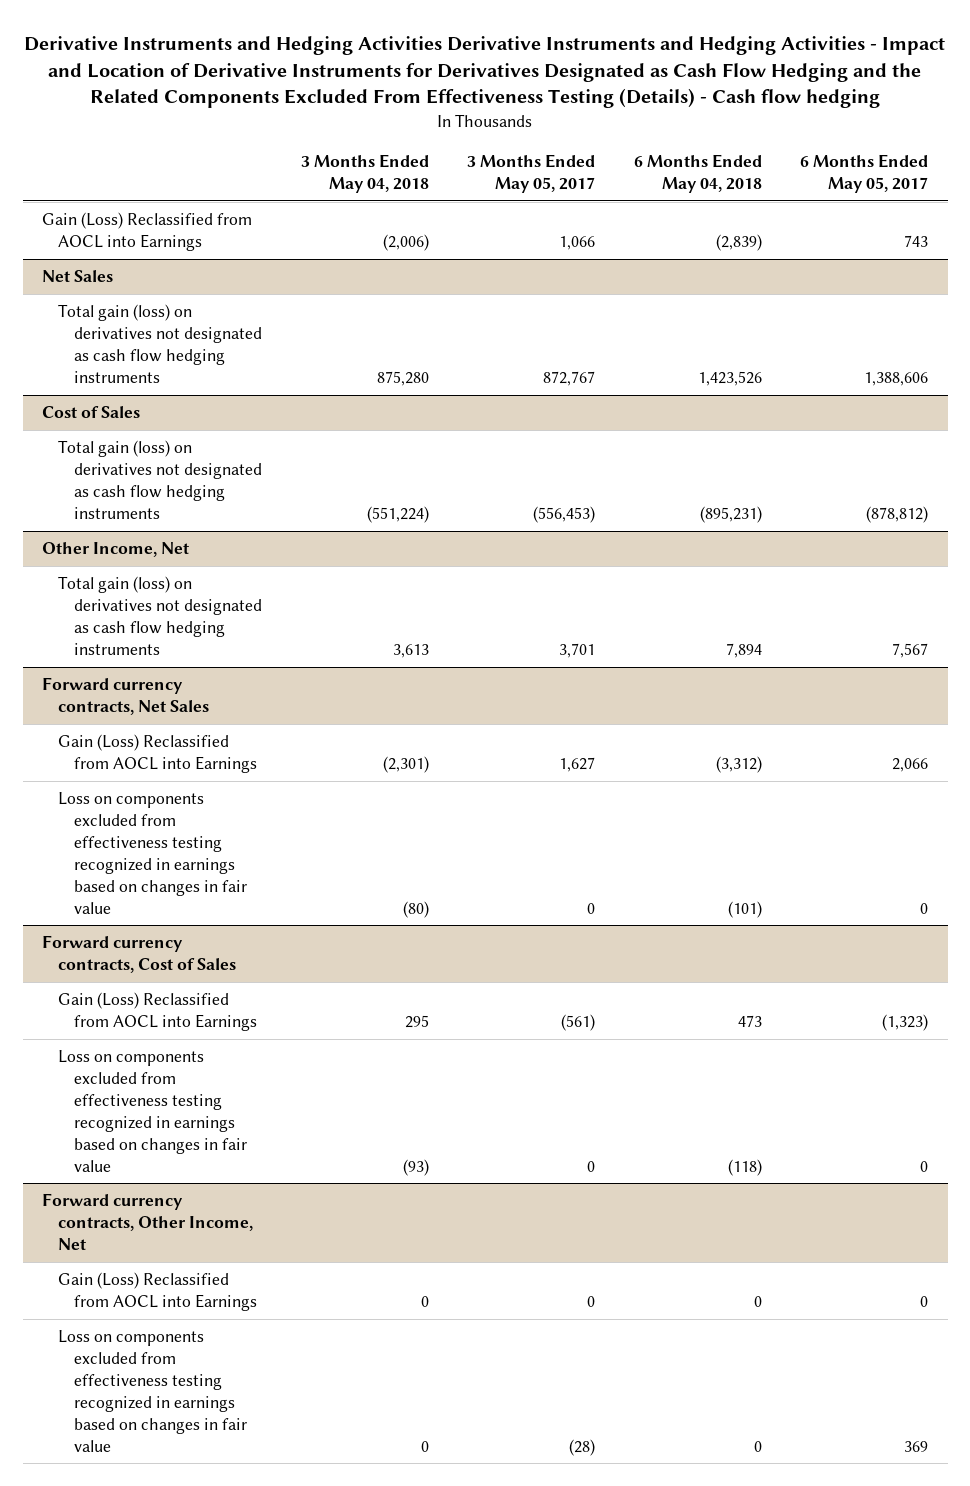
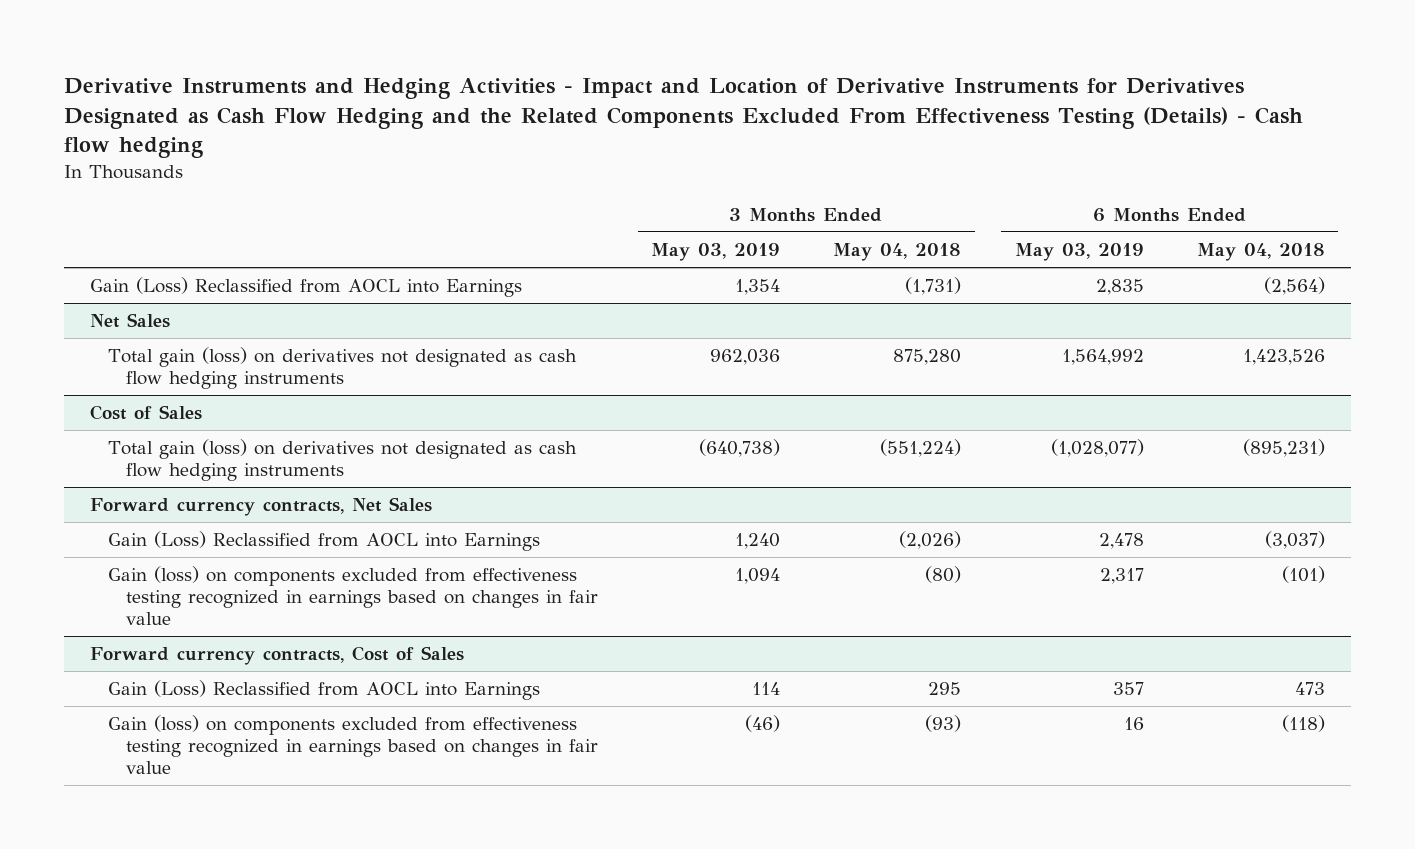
[24,35,946,109] Derivative Instruments and Hedging Activities Derivative Instruments and Hedging Activities - Impact and Location of Derivative Instruments for Derivatives Designated as Cash Flow Hedging and the Related Components Excluded From Effectiveness Testing (Details) - Cash flow hedging -> [63,78,1303,159] Derivative Instruments and Hedging Activities - Impact and Location of Derivative Instruments for Derivatives Designated as Cash Flow Hedging and the Related Components Excluded From Effectiveness Testing (Details) - Cash flow hedging
[467,154,596,194] 3 Months Ended May 05, 2017 -> none
[800,154,929,194] 6 Months Ended May 05, 2017 -> none
none -> [651,243,781,262] May 03, 2019
none -> [1014,243,1144,262] May 03, 2019
[382,233,429,251] (2,006) -> [905,277,962,296] (1,731)
[715,233,762,251] (2,839) -> [1263,277,1325,296] (2,564)
[42,542,190,558] Other Income, Net -> none
[58,576,263,655] Total gain (loss) on derivatives not designated as cash flow hedging instruments -> none
[382,755,429,773] (2,301) -> [899,531,962,550] (2,026)
[715,755,762,773] (3,312) -> [1264,531,1325,550] (3,037)
[58,792,248,914] Loss on components excluded from effectiveness testing recognized in earnings based on changes in fair value -> [108,566,599,626] Gain (loss) on components excluded from effectiveness testing recognized in earnings based on changes in fair value
[42,1193,254,1250] Forward currency contracts, Other Income, Net -> none
[58,1272,258,1311] Gain (Loss) Reclassified from AOCL into Earnings -> none
[58,1330,248,1452] Loss on components excluded from effectiveness testing recognized in earnings based on changes in fair value -> none
[58,1050,248,1172] Loss on components excluded from effectiveness testing recognized in earnings based on changes in fair value -> [108,715,599,775] Gain (loss) on components excluded from effectiveness testing recognized in earnings based on changes in fair value

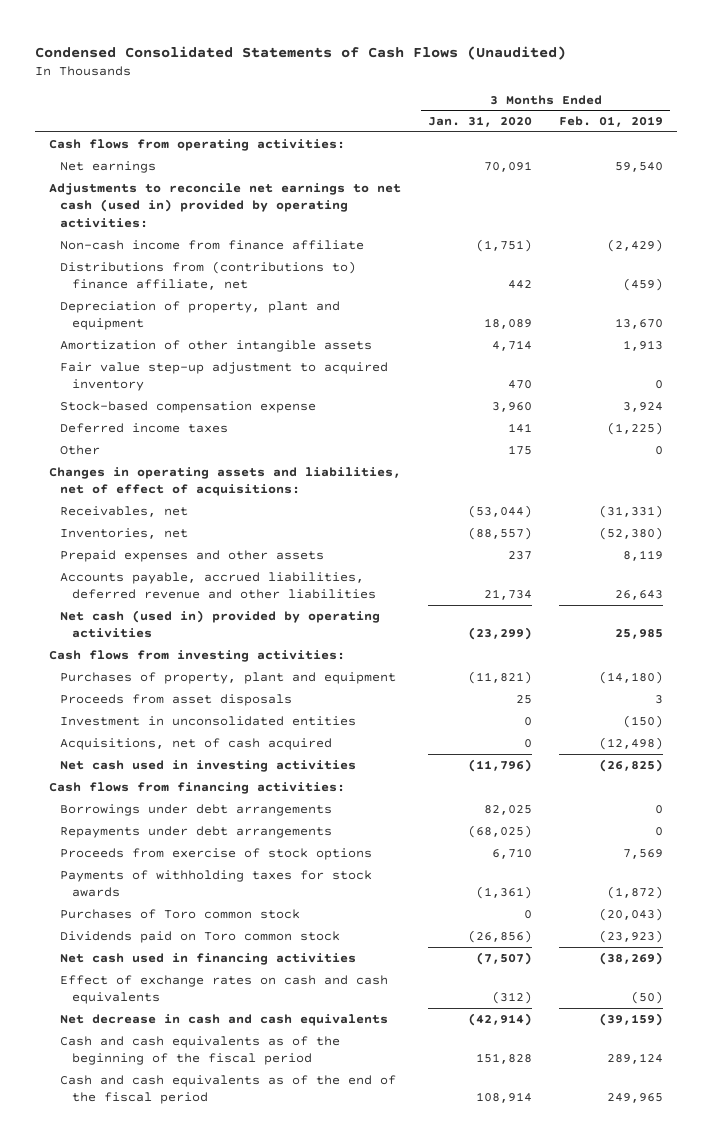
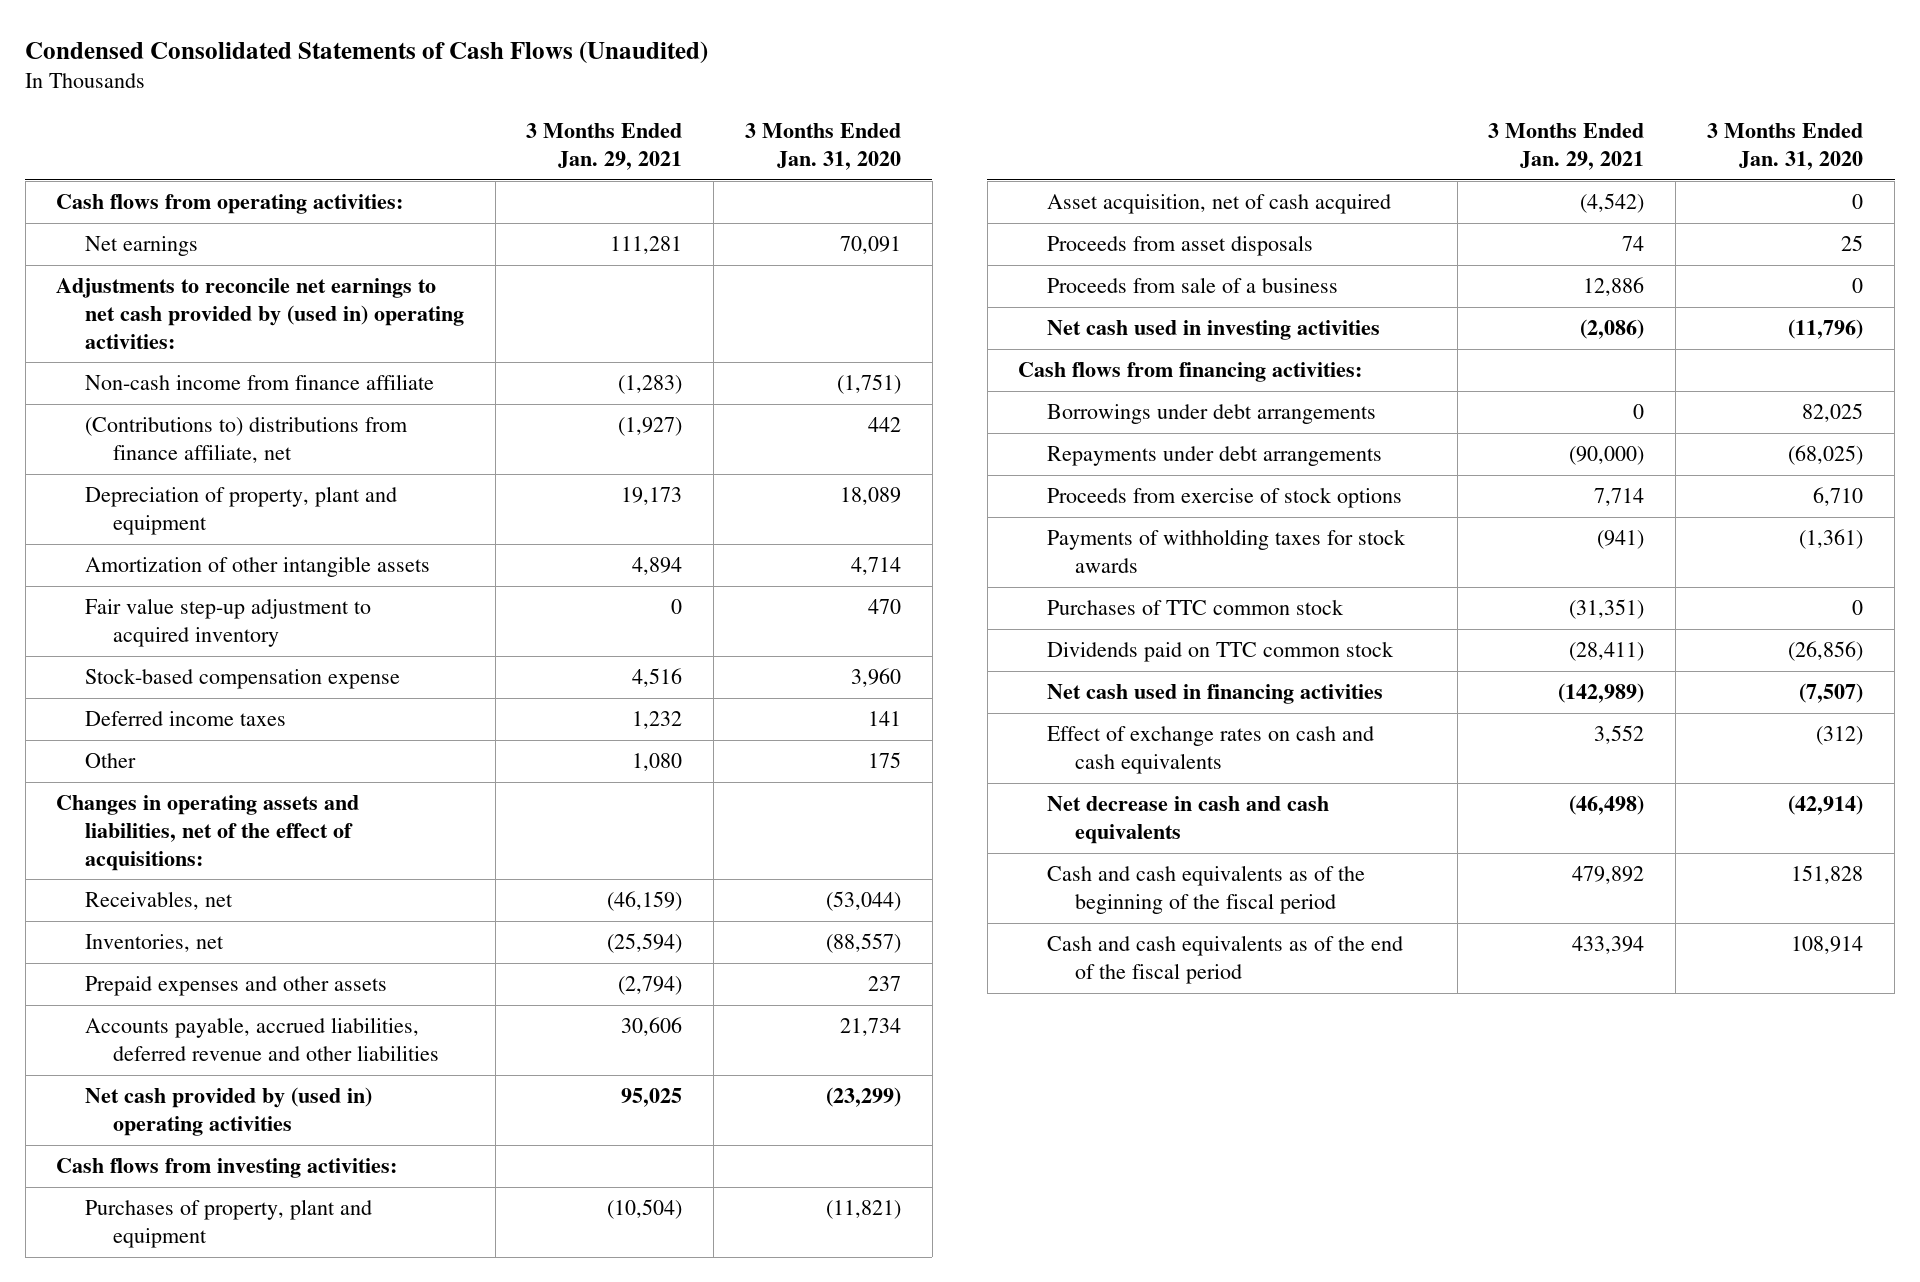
[559,116,664,128] Feb. 01, 2019 -> none
none -> [526,123,683,171] 3 Months Ended Jan. 29, 2021
[48,182,401,228] Adjustments to reconcile net earnings to net cash (used in) provided by operating activities: -> [56,278,464,349] Adjustments to reconcile net earnings to net cash provided by (used in) operating activities:
[60,260,357,291] Distributions from (contributions to) finance affiliate, net -> [84,417,408,463] (Contributions to) distributions from finance affiliate, net
[48,466,401,497] Changes in operating assets and liabilities, net of effect of acquisitions: -> [56,795,360,871] Changes in operating assets and liabilities, net of the effect of acquisitions:
[60,609,381,639] Net cash (used in) provided by operating activities -> [84,1087,372,1136] Net cash provided by (used in) operating activities
none -> [1046,194,1391,215] Asset acquisition, net of cash acquired
[60,715,357,726] Investment in unconsolidated entities -> none
[60,737,333,750] Acquisitions, net of cash acquired -> none
none -> [1046,277,1338,294] Proceeds from sale of a business
[60,908,301,919] Purchases of Toro common stock -> [1046,599,1344,616] Purchases of TTC common stock
[60,930,341,943] Dividends paid on Toro common stock -> [1046,641,1394,663] Dividends paid on TTC common stock

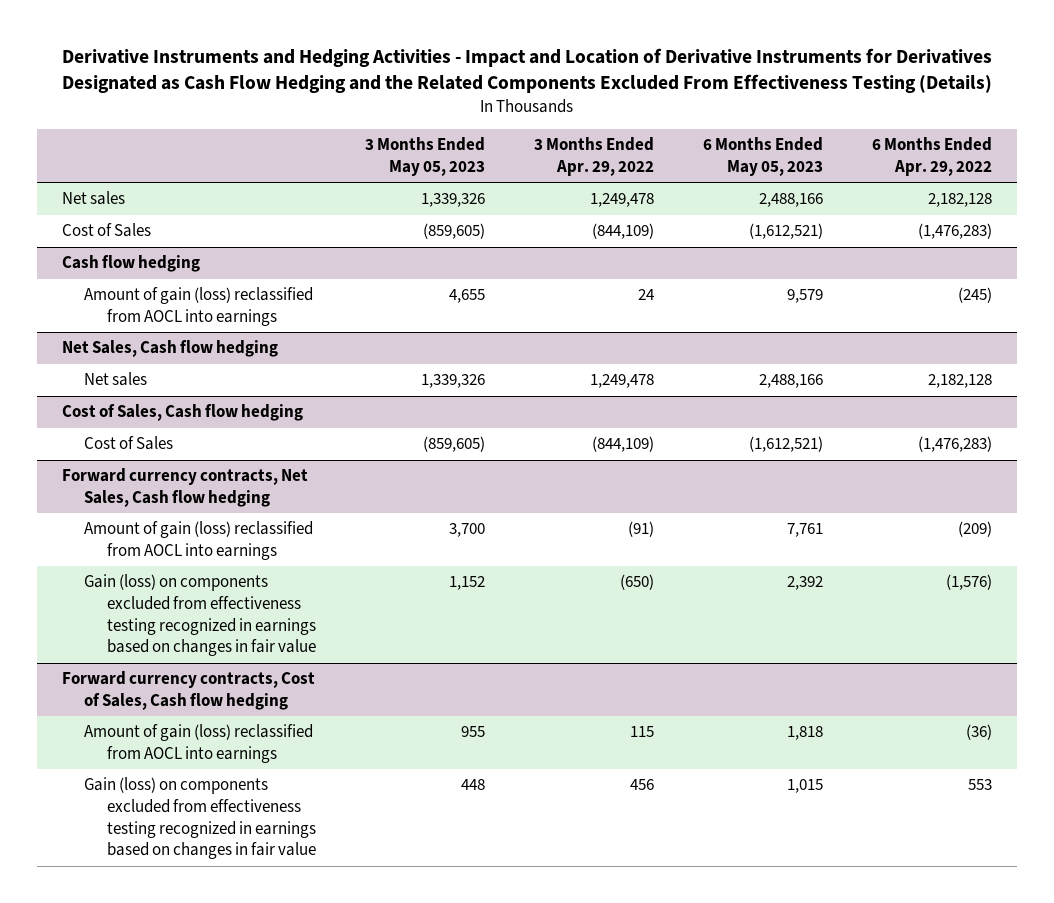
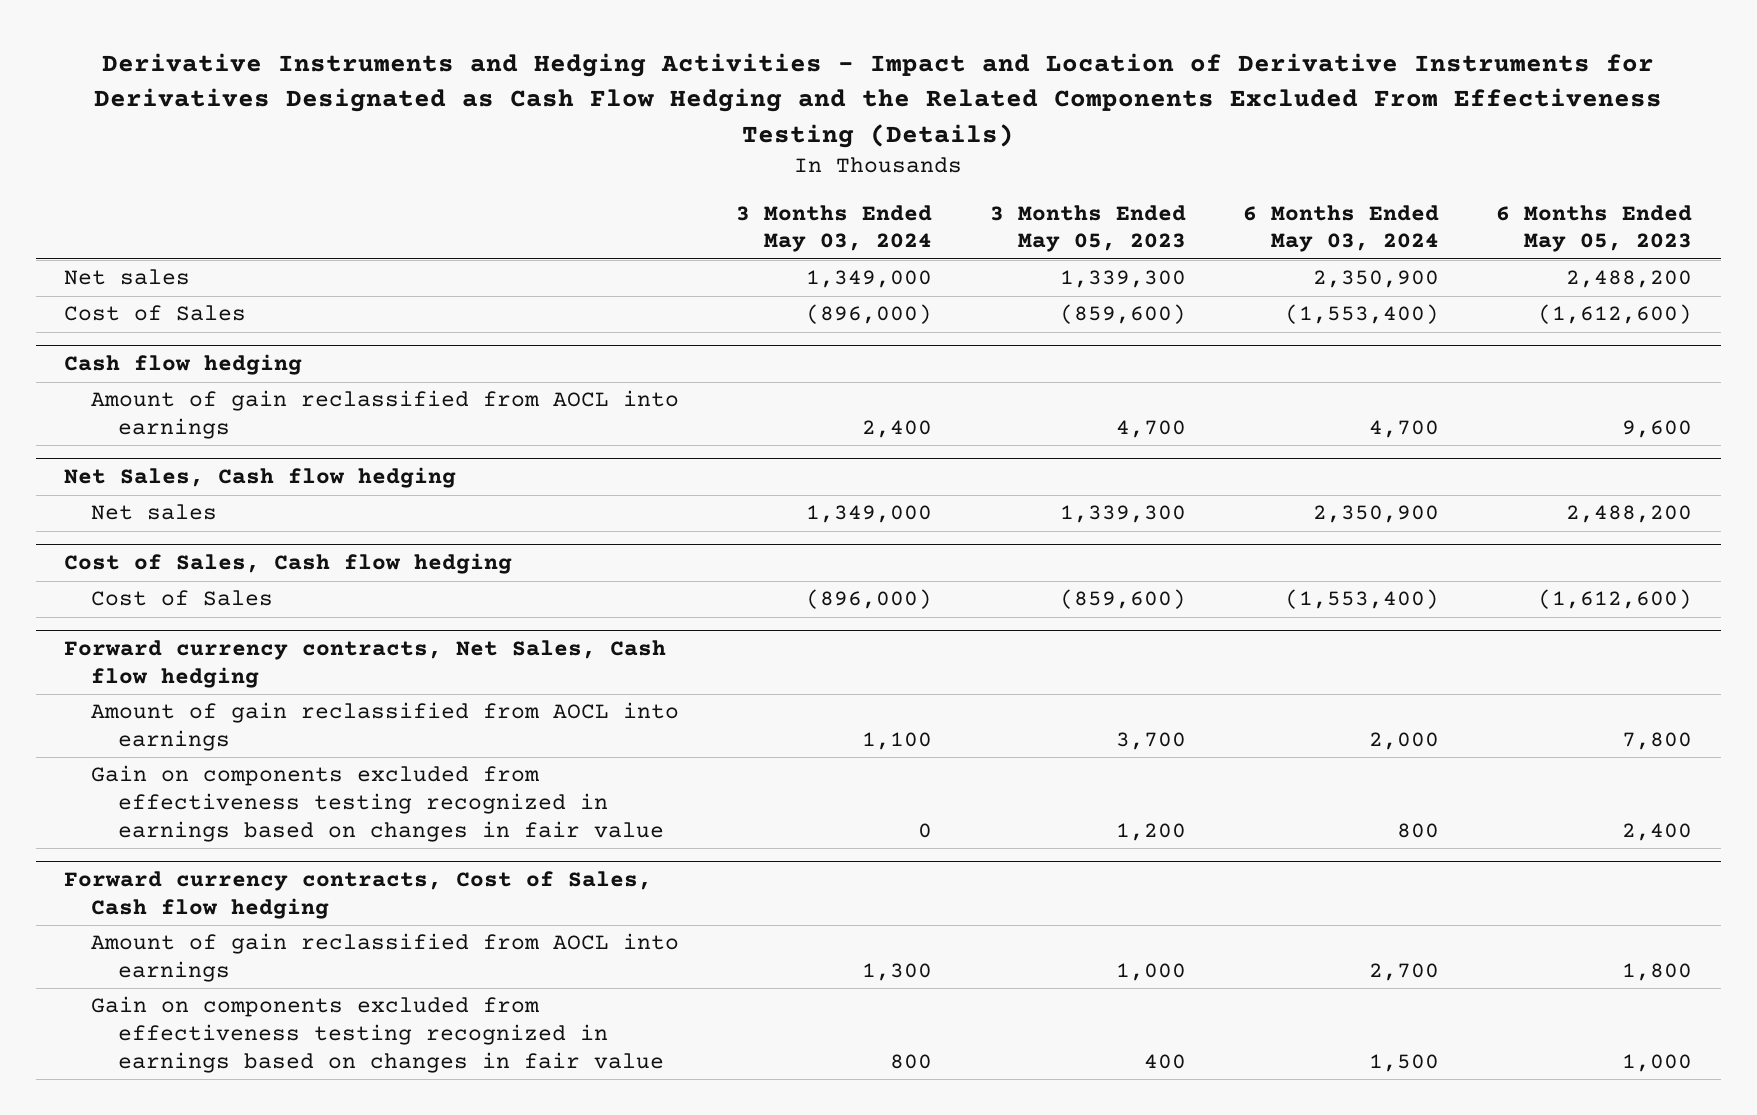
[534,137,655,176] 3 Months Ended Apr. 29, 2022 -> none
[872,137,993,176] 6 Months Ended Apr. 29, 2022 -> none
none -> [736,204,933,253] 3 Months Ended May 03, 2024
none -> [1242,204,1439,253] 6 Months Ended May 03, 2024
[421,193,486,208] 1,339,326 -> [1059,270,1186,289] 1,339,300
[759,193,824,208] 2,488,166 -> [1566,270,1693,289] 2,488,200
[423,223,486,240] (859,605) -> [1059,304,1186,325] (859,600)
[749,223,824,240] (1,612,521) -> [1538,304,1693,325] (1,612,600)
[84,287,314,327] Amount of gain (loss) reclassified from AOCL into earnings -> [91,390,680,440] Amount of gain reclassified from AOCL into earnings
[449,289,486,304] 4,655 -> [1115,420,1186,439] 4,700
[787,289,824,304] 9,579 -> [1622,420,1693,439] 9,600
[421,374,486,389] 1,339,326 -> [1059,505,1186,524] 1,339,300
[759,374,824,389] 2,488,166 -> [1566,505,1693,524] 2,488,200
[423,436,486,453] (859,605) -> [1059,589,1186,610] (859,600)
[749,436,824,453] (1,612,521) -> [1538,589,1693,610] (1,612,600)
[84,521,314,561] Amount of gain (loss) reclassified from AOCL into earnings -> [91,702,680,752] Amount of gain reclassified from AOCL into earnings
[787,523,824,538] 7,761 -> [1622,732,1693,751] 7,800
[84,574,316,657] Gain (loss) on components excluded from effectiveness testing recognized in earnings based on changes in fair value -> [91,765,664,842] Gain on components excluded from effectiveness testing recognized in earnings based on changes in fair value
[449,576,486,591] 1,152 -> [1115,822,1186,841] 1,200
[787,576,824,591] 2,392 -> [1622,822,1693,841] 2,400
[84,724,314,764] Amount of gain (loss) reclassified from AOCL into earnings -> [91,933,680,983] Amount of gain reclassified from AOCL into earnings
[461,726,486,738] 955 -> [1115,963,1186,982] 1,000
[787,726,824,741] 1,818 -> [1622,963,1693,982] 1,800
[84,777,316,860] Gain (loss) on components excluded from effectiveness testing recognized in earnings based on changes in fair value -> [91,996,664,1073] Gain on components excluded from effectiveness testing recognized in earnings based on changes in fair value
[461,779,486,791] 448 -> [1143,1053,1186,1069] 400
[787,779,824,794] 1,015 -> [1622,1053,1693,1072] 1,000

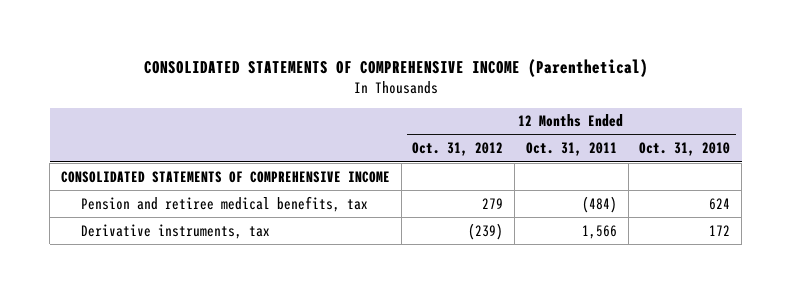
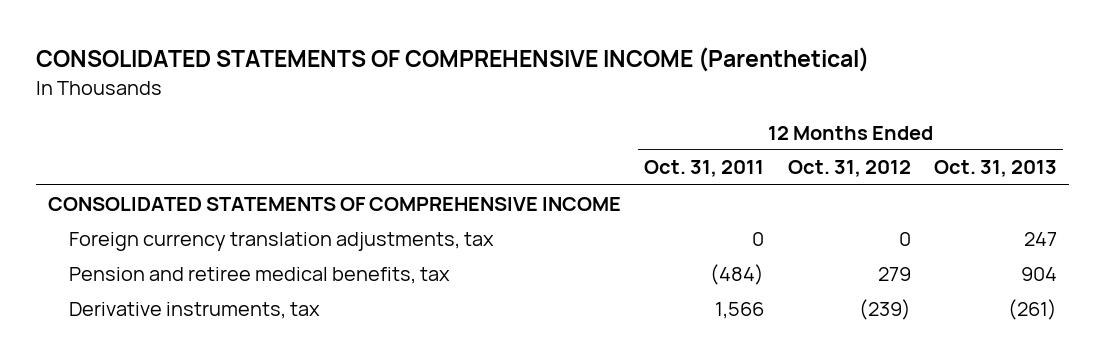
[639,142,731,157] Oct. 31, 2010 -> none
none -> [934,160,1058,178] Oct. 31, 2013
none -> [68,231,494,251] Foreign currency translation adjustments, tax

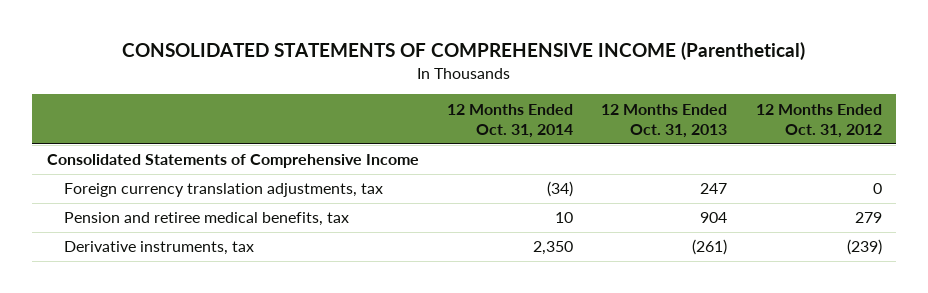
[644,160,765,178] Oct. 31, 2011 -> none
none -> [446,103,573,139] 12 Months Ended Oct. 31, 2014
[47,196,621,211] CONSOLIDATED STATEMENTS OF COMPREHENSIVE INCOME -> [46,154,419,169] Consolidated Statements of Comprehensive Income

